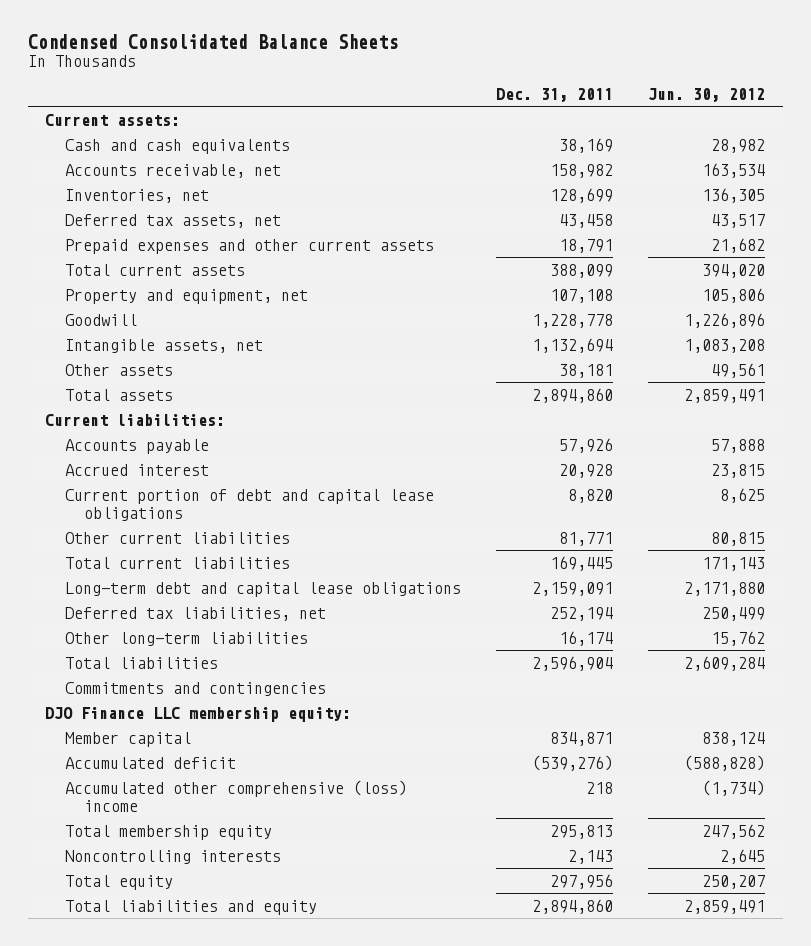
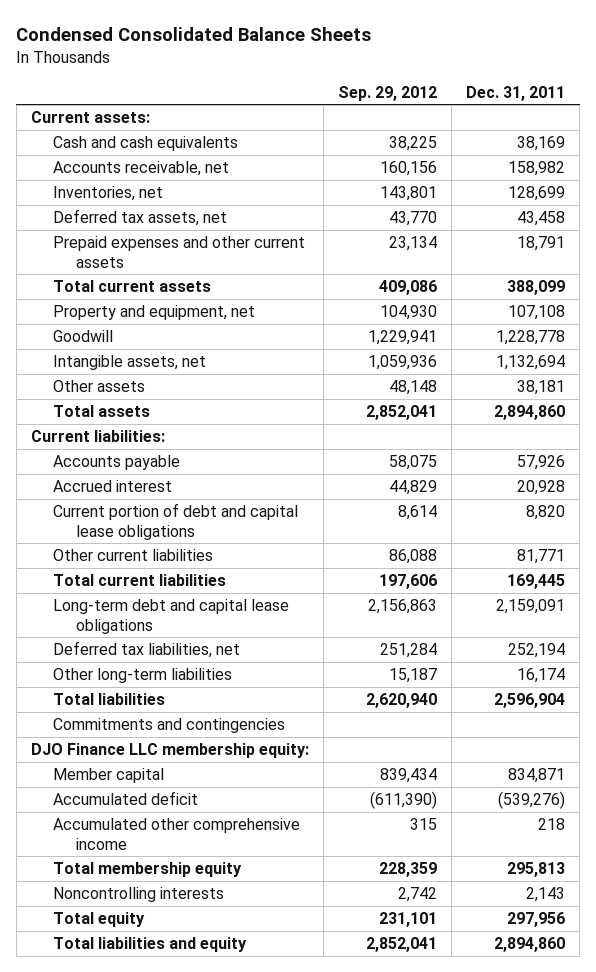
[648,88,766,103] Jun. 30, 2012 -> none
none -> [337,85,437,101] Sep. 29, 2012
[64,780,407,812] Accumulated other comprehensive (loss) income -> [53,818,301,850] Accumulated other comprehensive income

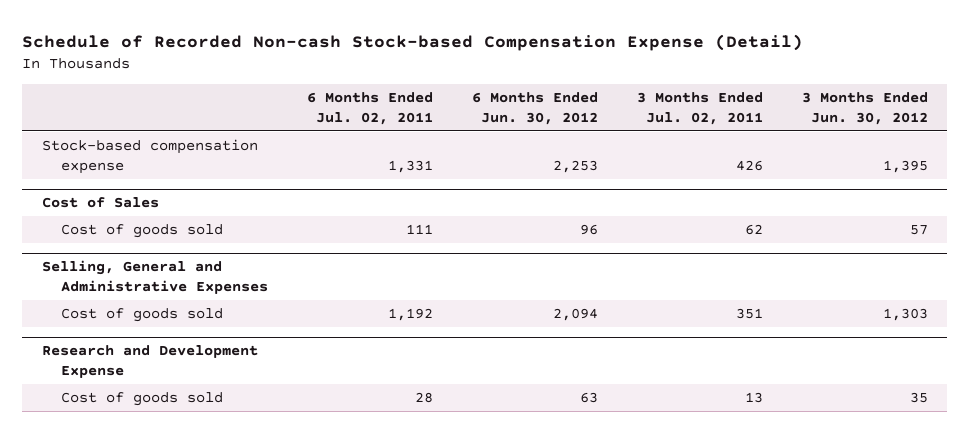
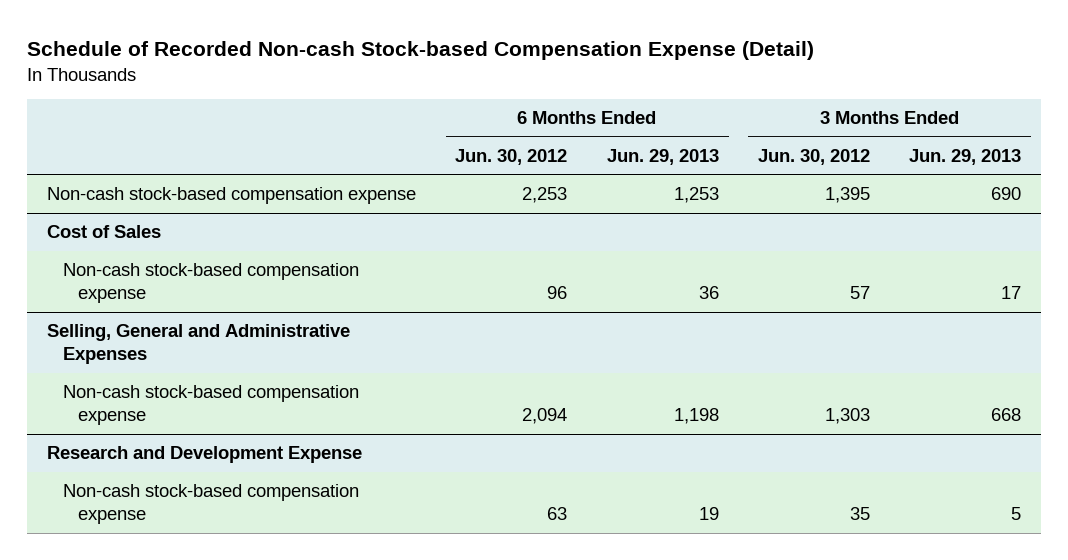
[306,91,433,125] 6 Months Ended Jul. 02, 2011 -> none
[636,91,763,125] 3 Months Ended Jul. 02, 2011 -> none
none -> [606,148,719,165] Jun. 29, 2013
none -> [909,148,1022,165] Jun. 29, 2013
[41,139,258,175] Stock-based compensation expense -> [47,187,417,205] Non-cash stock-based compensation expense
[60,224,223,239] Cost of goods sold -> [62,263,359,304] Non-cash stock-based compensation expense
[60,308,223,323] Cost of goods sold -> [62,385,359,426] Non-cash stock-based compensation expense
[60,392,223,407] Cost of goods sold -> [62,484,359,525] Non-cash stock-based compensation expense

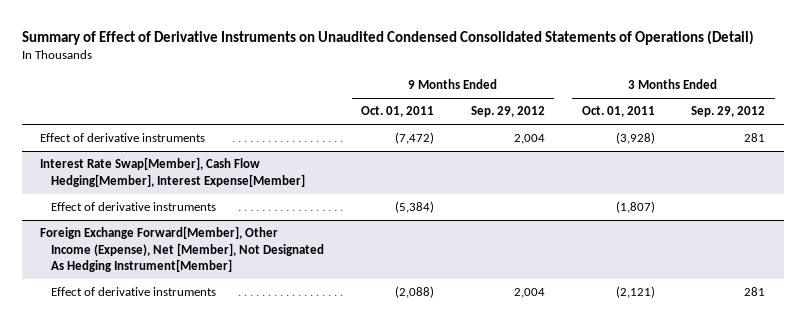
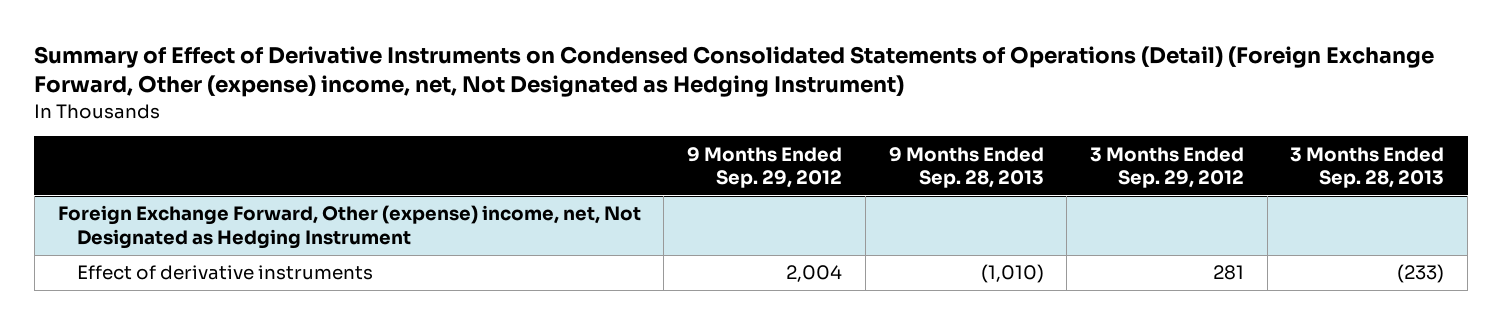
[22,29,755,45] Summary of Effect of Derivative Instruments on Unaudited Condensed Consolidated Statements of Operations (Detail) -> [34,46,1435,98] Summary of Effect of Derivative Instruments on Condensed Consolidated Statements of Operations (Detail) (Foreign Exchange Forward, Other (expense) income, net, Not Designated as Hedging Instrument)
[360,106,434,118] Oct. 01, 2011 -> none
[581,106,655,118] Oct. 01, 2011 -> none
none -> [888,146,1044,189] 9 Months Ended Sep. 28, 2013
none -> [1290,146,1445,189] 3 Months Ended Sep. 28, 2013
[40,133,206,143] Effect of derivative instruments -> none
[40,157,306,187] Interest Rate Swap[Member], Cash Flow Hedging[Member], Interest Expense[Member] -> none
[51,202,217,212] Effect of derivative instruments -> none
[40,226,325,273] Foreign Exchange Forward[Member], Other Income (Expense), Net [Member], Not Designated As Hedging Instrument[Member] -> [57,205,641,249] Foreign Exchange Forward, Other (expense) income, net, Not Designated as Hedging Instrument

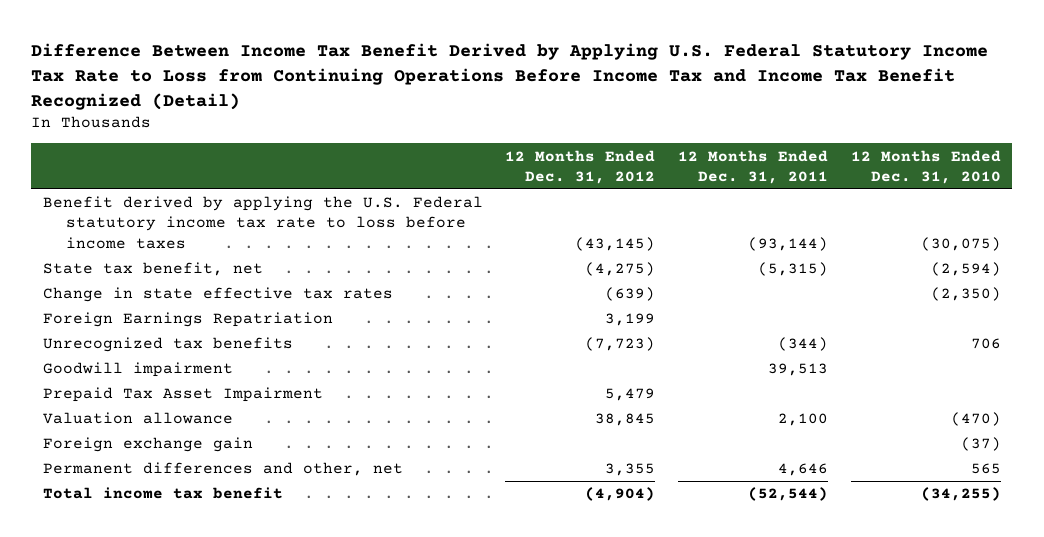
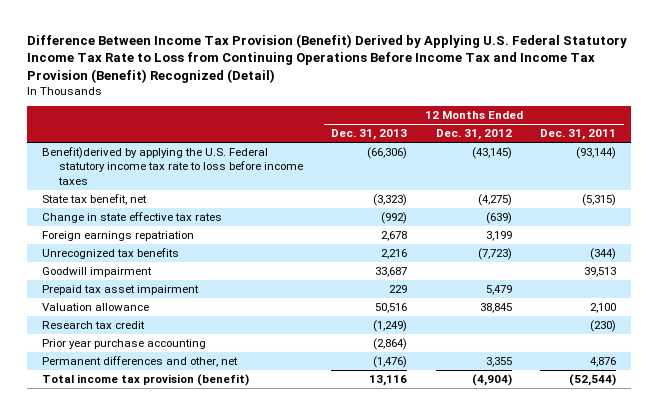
[31,43,989,110] Difference Between Income Tax Benefit Derived by Applying U.S. Federal Statutory Income Tax Rate to Loss from Continuing Operations Before Income Tax and Income Tax Benefit Recognized (Detail) -> [27,33,628,83] Difference Between Income Tax Provision (Benefit) Derived by Applying U.S. Federal Statutory Income Tax Rate to Loss from Continuing Operations Before Income Tax and Income Tax Provision (Benefit) Recognized (Detail)
[850,149,1001,184] 12 Months Ended Dec. 31, 2010 -> none
none -> [331,129,408,141] Dec. 31, 2013
[42,196,483,249] Benefit derived by applying the U.S. Federal statutory income tax rate to loss before income taxes -> [41,146,303,185] Benefit)derived by applying the U.S. Federal statutory income tax rate to loss before income taxes
[42,312,333,328] Foreign Earnings Repatriation -> [41,230,194,241] Foreign earnings repatriation
[42,387,323,403] Prepaid Tax Asset Impairment -> [41,284,199,295] Prepaid tax asset impairment
[42,437,253,453] Foreign exchange gain -> none
none -> [41,320,145,329] Research tax credit
none -> [41,338,206,349] Prior year purchase accounting
[778,463,829,477] 4,646 -> [590,356,617,367] 4,876
[42,487,283,500] Total income tax benefit -> [41,373,249,386] Total income tax provision (benefit)

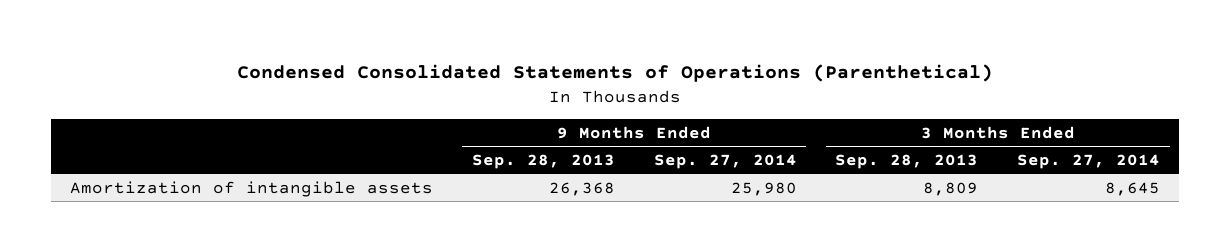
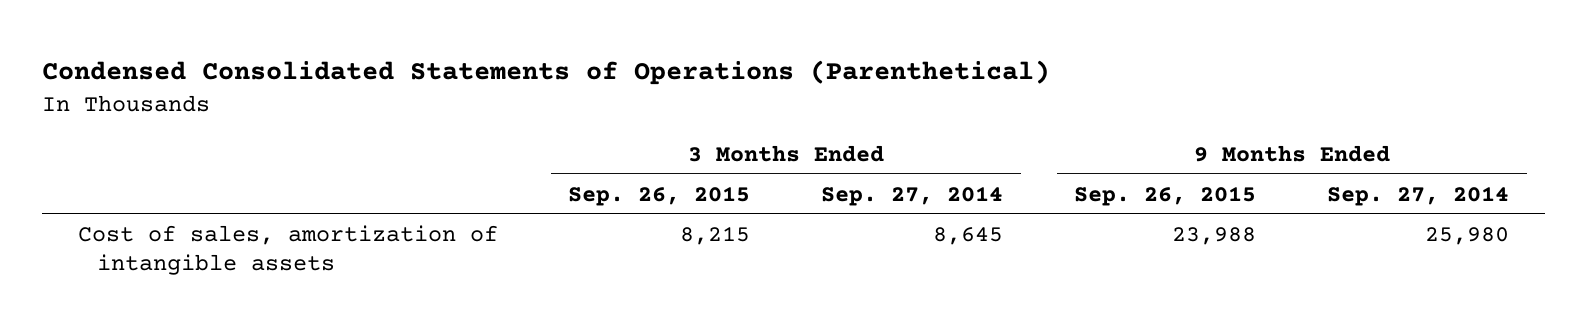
[471,154,615,170] Sep. 28, 2013 -> none
[835,154,979,170] Sep. 28, 2013 -> none
none -> [568,185,751,206] Sep. 26, 2015
none -> [1074,185,1257,206] Sep. 26, 2015
[70,180,434,197] Amortization of intangible assets -> [77,224,498,276] Cost of sales, amortization of intangible assets

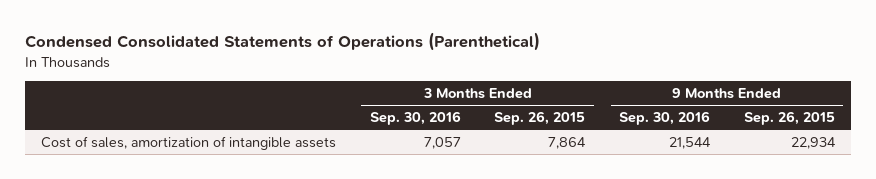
[821,185,1004,206] Sep. 27, 2014 -> none
[1327,185,1510,206] Sep. 27, 2014 -> none
none -> [369,111,461,126] Sep. 30, 2016
none -> [618,111,710,126] Sep. 30, 2016
[680,225,751,245] 8,215 -> [548,137,587,150] 7,864
[1172,226,1257,245] 23,988 -> [790,137,836,150] 22,934

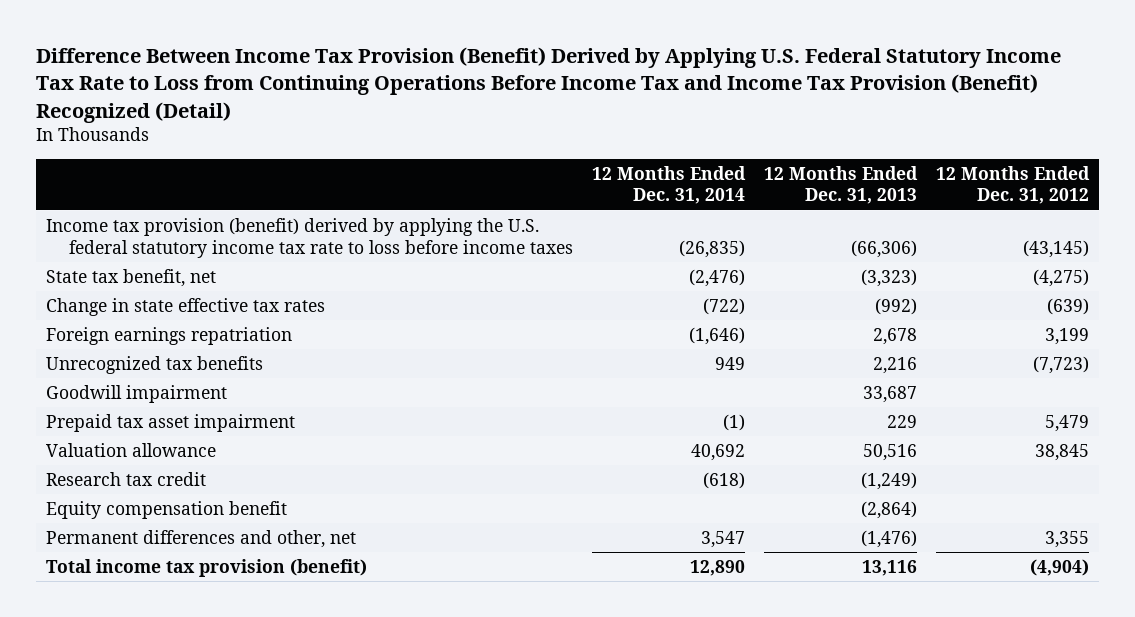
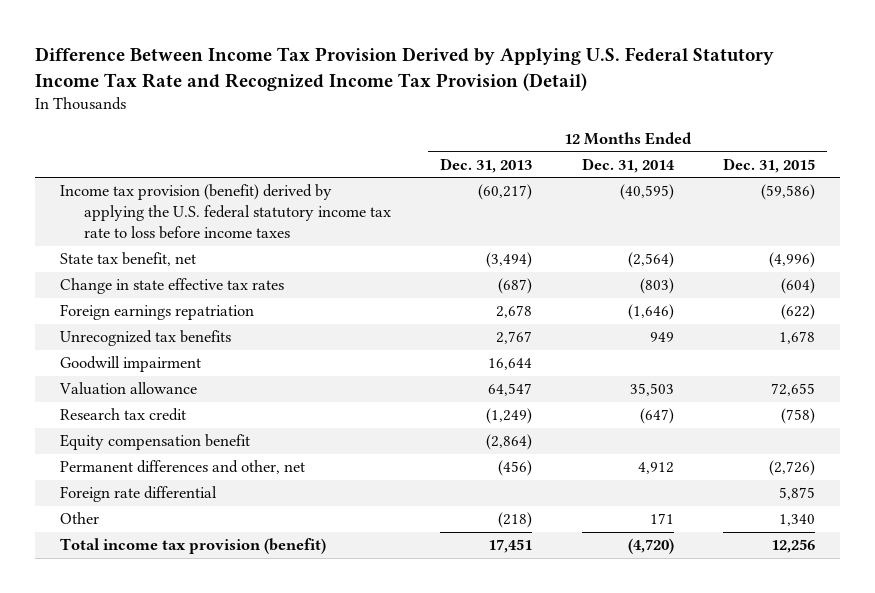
[36,47,1062,123] Difference Between Income Tax Provision (Benefit) Derived by Applying U.S. Federal Statutory Income Tax Rate to Loss from Continuing Operations Before Income Tax and Income Tax Provision (Benefit) Recognized (Detail) -> [34,46,774,91] Difference Between Income Tax Provision Derived by Applying U.S. Federal Statutory Income Tax Rate and Recognized Income Tax Provision (Detail)
[936,165,1091,205] 12 Months Ended Dec. 31, 2012 -> none
none -> [723,157,816,173] Dec. 31, 2015
[679,239,746,258] (26,835) -> [619,184,674,201] (40,595)
[851,239,918,258] (66,306) -> [478,184,533,201] (60,217)
[689,268,746,287] (2,476) -> [627,252,674,269] (2,564)
[861,268,918,287] (3,323) -> [486,252,533,269] (3,494)
[703,297,746,315] (722) -> [639,278,674,295] (803)
[875,297,918,315] (992) -> [498,278,533,295] (687)
[45,413,295,432] Prepaid tax asset impairment -> none
[873,356,918,374] 2,216 -> [496,331,533,345] 2,767
[863,385,918,403] 33,687 -> [488,358,533,371] 16,644
[691,443,746,461] 40,692 -> [629,383,674,397] 35,503
[863,443,918,461] 50,516 -> [488,383,533,397] 64,547
[703,471,746,489] (618) -> [639,408,674,425] (647)
[701,530,746,548] 3,547 -> [637,462,674,475] 4,912
[861,529,918,548] (1,476) -> [498,460,533,477] (456)
none -> [59,486,217,503] Foreign rate differential
none -> [59,512,99,525] Other
[690,559,746,576] 12,890 -> [627,538,674,555] (4,720)
[862,559,918,576] 13,116 -> [488,539,533,554] 17,451

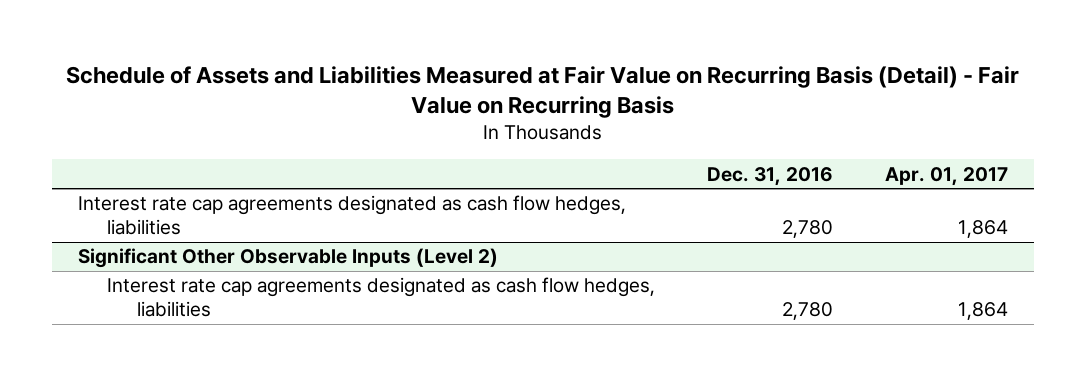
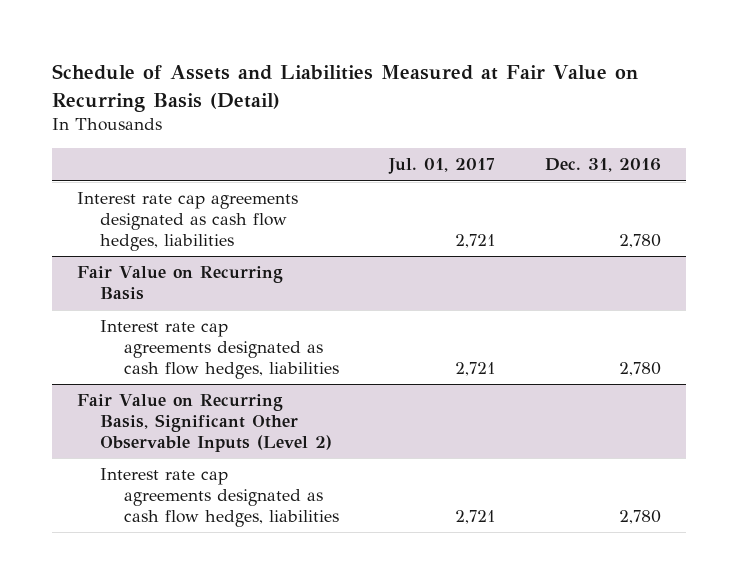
[66,65,1020,119] Schedule of Assets and Liabilities Measured at Fair Value on Recurring Basis (Detail) - Fair Value on Recurring Basis -> [51,64,638,112] Schedule of Assets and Liabilities Measured at Fair Value on Recurring Basis (Detail)
[884,166,1008,186] Apr. 01, 2017 -> none
none -> [387,158,495,175] Jul. 01, 2017
[78,248,499,269] Significant Other Observable Inputs (Level 2) -> [77,266,284,301] Fair Value on Recurring Basis
none -> [77,394,333,453] Fair Value on Recurring Basis, Significant Other Observable Inputs (Level 2)
none -> [100,468,339,528] Interest rate cap agreements designated as cash flow hedges, liabilities

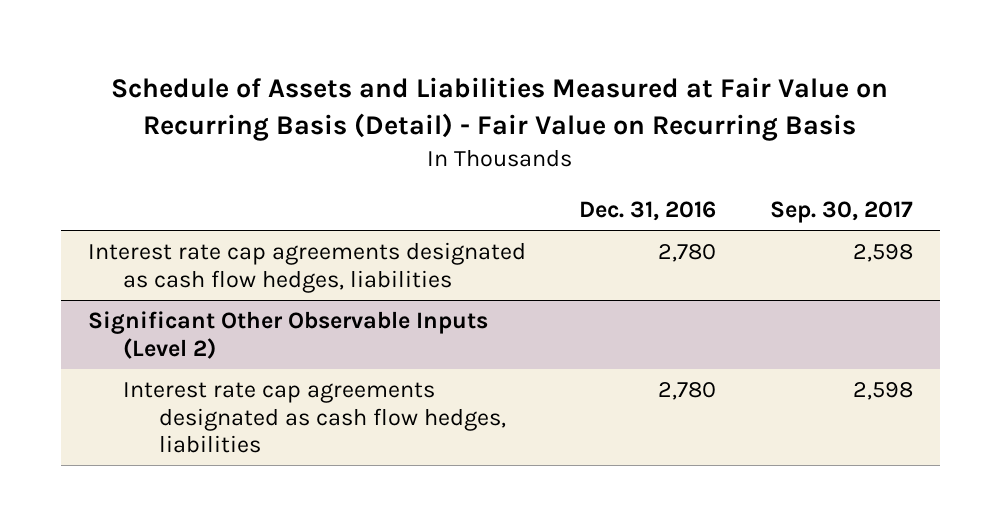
[51,64,638,112] Schedule of Assets and Liabilities Measured at Fair Value on Recurring Basis (Detail) -> [111,77,889,142] Schedule of Assets and Liabilities Measured at Fair Value on Recurring Basis (Detail) - Fair Value on Recurring Basis
[387,158,495,175] Jul. 01, 2017 -> none
none -> [770,201,914,224] Sep. 30, 2017
[100,320,339,380] Interest rate cap agreements designated as cash flow hedges, liabilities -> none
[77,394,333,453] Fair Value on Recurring Basis, Significant Other Observable Inputs (Level 2) -> none
[77,266,284,301] Fair Value on Recurring Basis -> [87,310,488,359] Significant Other Observable Inputs (Level 2)

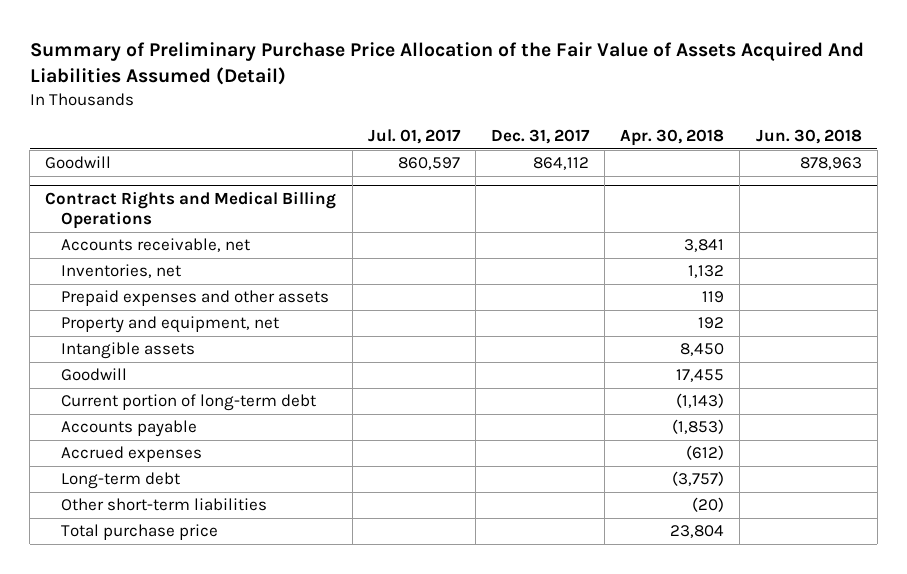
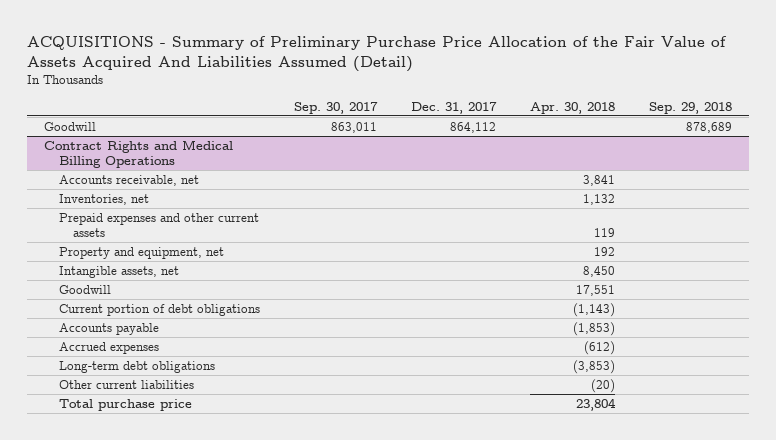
[29,42,864,86] Summary of Preliminary Purchase Price Allocation of the Fair Value of Assets Acquired And Liabilities Assumed (Detail) -> [26,35,727,72] ACQUISITIONS - Summary of Preliminary Purchase Price Allocation of the Fair Value of Assets Acquired And Liabilities Assumed (Detail)
[367,128,461,144] Jul. 01, 2017 -> none
[755,128,862,144] Jun. 30, 2018 -> none
none -> [293,101,378,114] Sep. 30, 2017
none -> [649,101,733,114] Sep. 29, 2018
[60,290,329,307] Prepaid expenses and other assets -> [58,212,259,237] Prepaid expenses and other current assets
[60,342,195,360] Intangible assets -> [58,265,179,278] Intangible assets, net
[676,369,725,383] 17,455 -> [576,284,616,296] 17,551
[60,394,316,412] Current portion of long-term debt -> [58,303,260,316] Current portion of debt obligations
[60,472,180,490] Long-term debt -> [58,360,215,373] Long-term debt obligations
[672,471,725,487] (3,757) -> [573,359,616,374] (3,853)
[60,498,267,512] Other short-term liabilities -> [58,379,194,389] Other current liabilities

